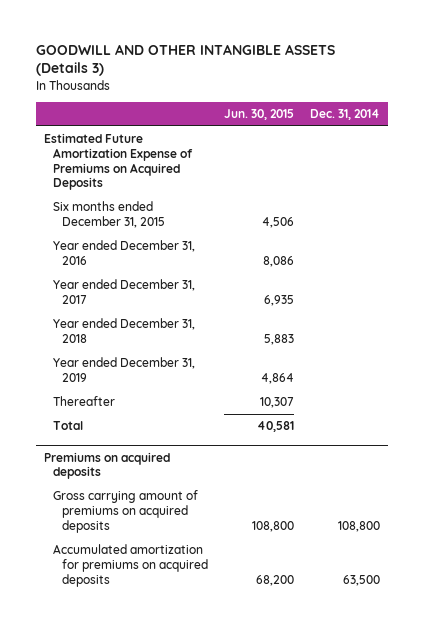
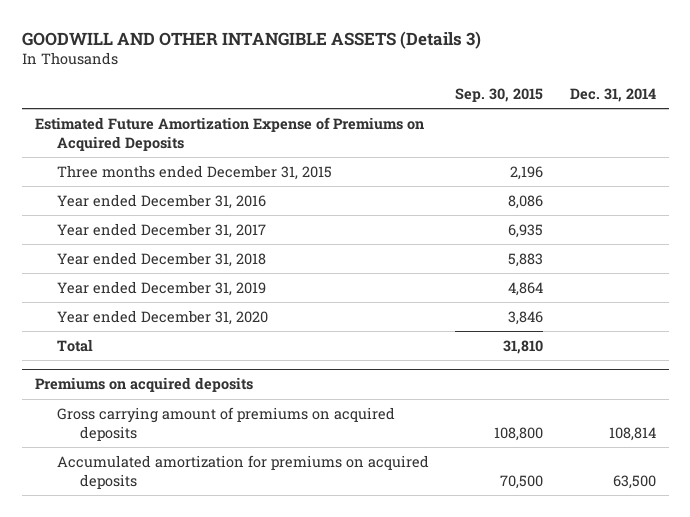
[224,108,295,120] Jun. 30, 2015 -> none
none -> [455,88,544,103] Sep. 30, 2015
[53,201,166,229] Six months ended December 31, 2015 -> [57,164,333,180] Three months ended December 31, 2015
[53,396,116,407] Thereafter -> [57,309,269,325] Year ended December 31, 2020
[337,520,380,532] 108,800 -> [608,426,656,441] 108,814

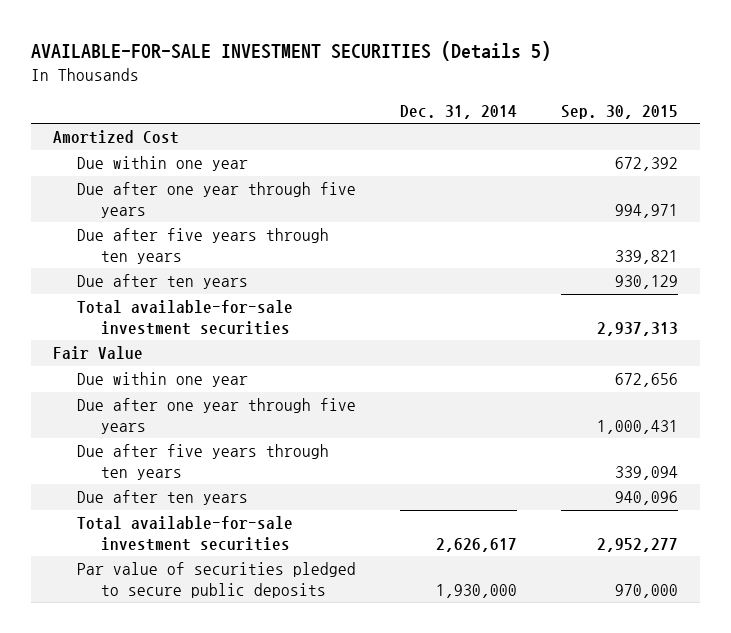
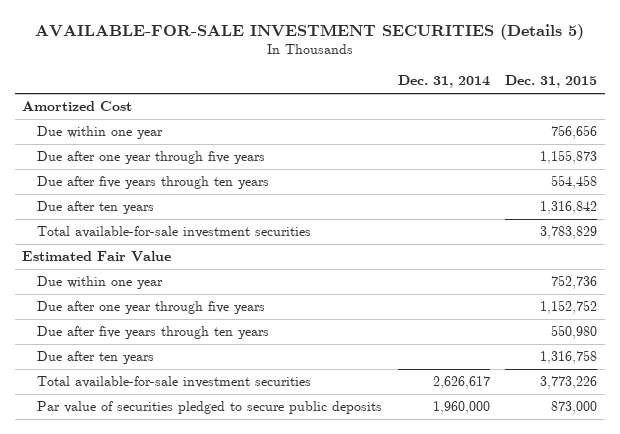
[561,104,679,119] Sep. 30, 2015 -> none
none -> [505,75,598,89] Dec. 31, 2015
[52,346,143,360] Fair Value -> [22,251,172,263] Estimated Fair Value
[436,583,518,598] 1,930,000 -> [432,401,490,415] 1,960,000

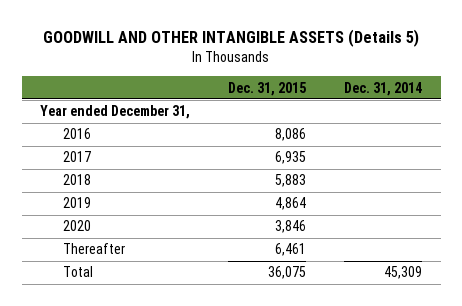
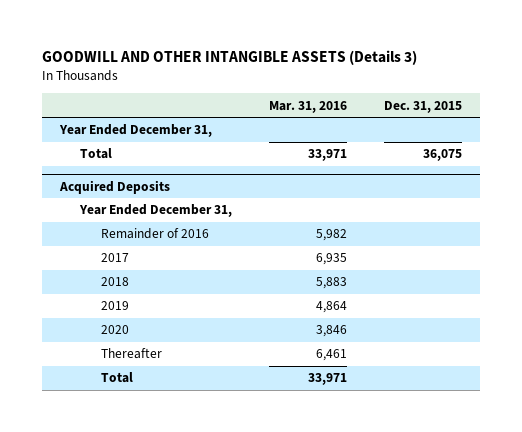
[43,29,420,48] GOODWILL AND OTHER INTANGIBLE ASSETS (Details 5) -> [41,50,417,66] GOODWILL AND OTHER INTANGIBLE ASSETS (Details 3)
[343,81,422,96] Dec. 31, 2014 -> none
none -> [269,100,348,113] Mar. 31, 2016
[62,128,91,140] 2016 -> none
[62,151,91,163] 2017 -> none
[62,174,91,186] 2018 -> none
[62,197,91,209] 2019 -> none
[62,220,91,232] 2020 -> none
[62,243,125,255] Thereafter -> none
[40,105,191,120] Year ended December 31, -> [58,124,212,138] Year Ended December 31,
none -> [58,179,170,194] Acquired Deposits
none -> [79,204,233,218] Year Ended December 31,
none -> [100,228,209,240] Remainder of 2016
none -> [100,253,129,263] 2017
none -> [100,277,129,287] 2018
none -> [100,301,129,311] 2019
none -> [100,325,129,335] 2020
none -> [100,348,162,360] Thereafter
none -> [100,372,133,384] Total

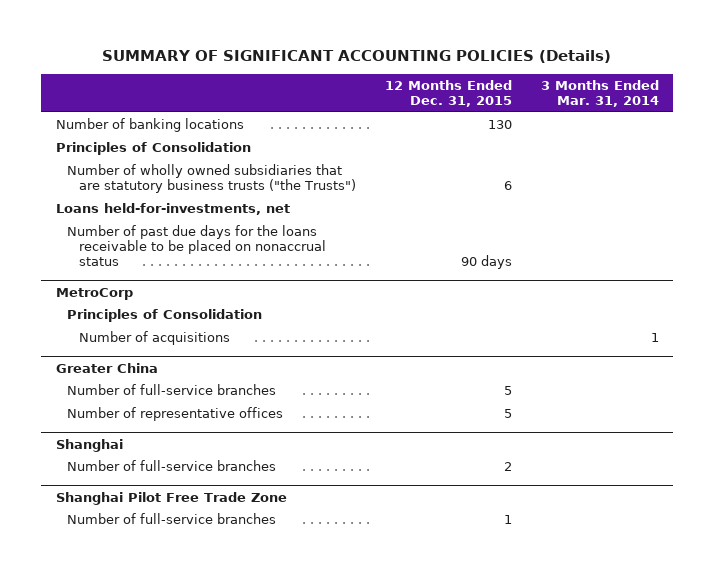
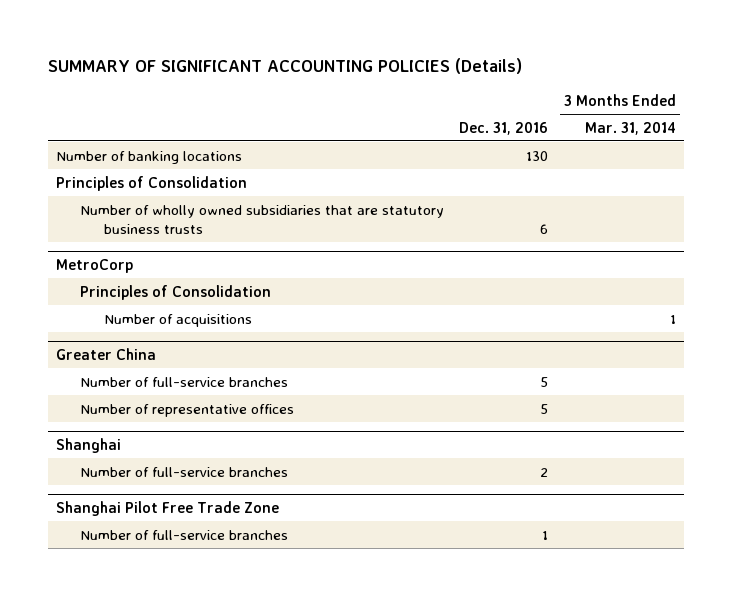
[384,80,512,108] 12 Months Ended Dec. 31, 2015 -> none
none -> [459,121,549,135] Dec. 31, 2016
[55,203,290,216] Loans held-for-investments, net -> none
[67,225,326,266] Number of past due days for the loans receivable to be placed on nonaccrual status -> none
[67,164,356,194] Number of wholly owned subsidiaries that are statutory business trusts ("the Trusts") -> [79,204,444,234] Number of wholly owned subsidiaries that are statutory business trusts

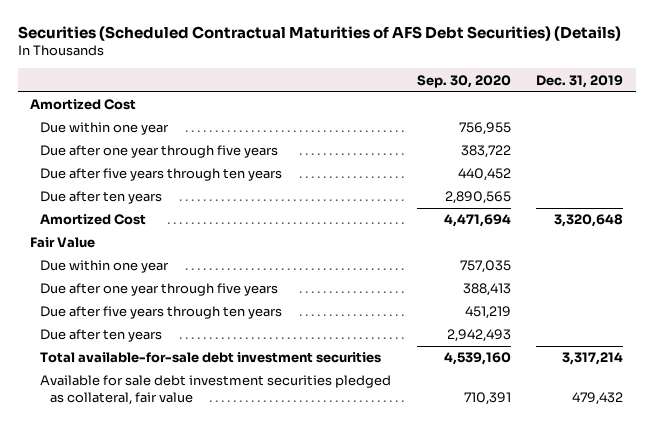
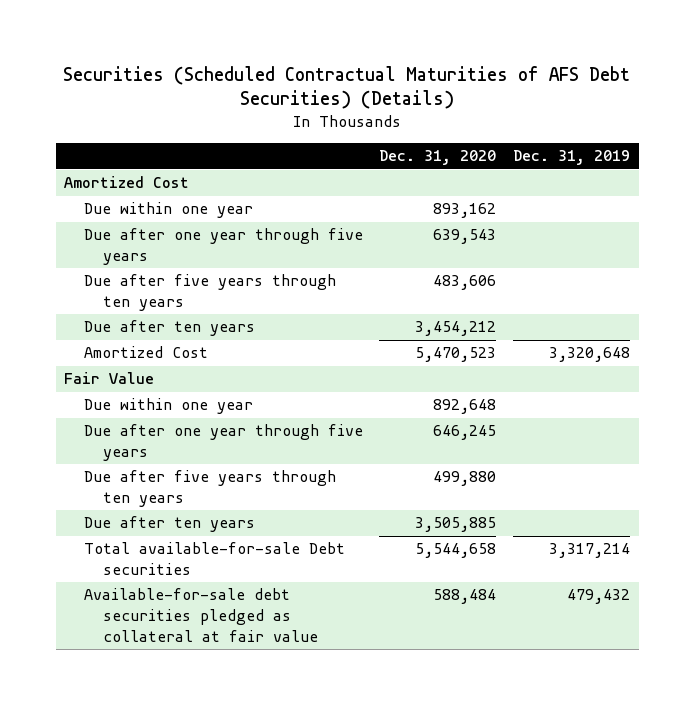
[416,74,511,88] Sep. 30, 2020 -> none
none -> [379,150,497,166] Dec. 31, 2020
[40,352,382,364] Total available-for-sale debt investment securities -> [83,542,345,576] Total available-for-sale Debt securities
[40,375,392,405] Available for sale debt investment securities pledged as collateral, fair value -> [83,588,318,642] Available-for-sale debt securities pledged as collateral at fair value

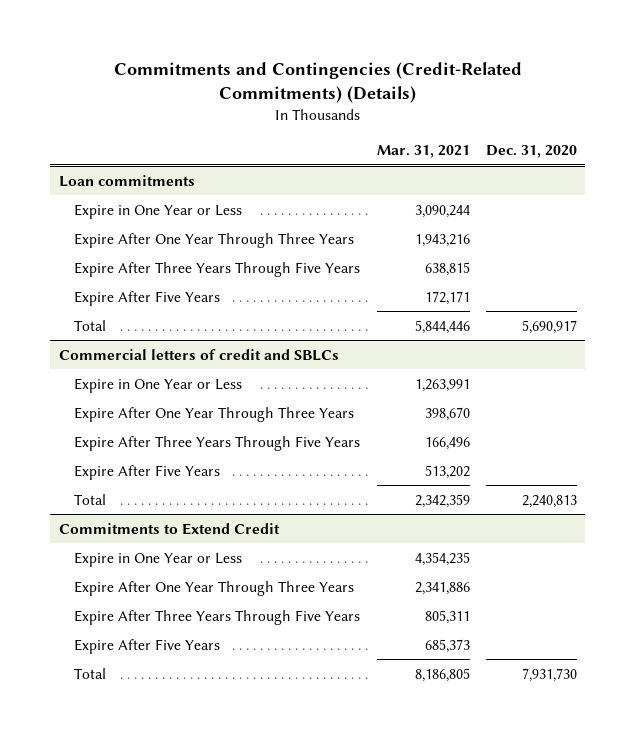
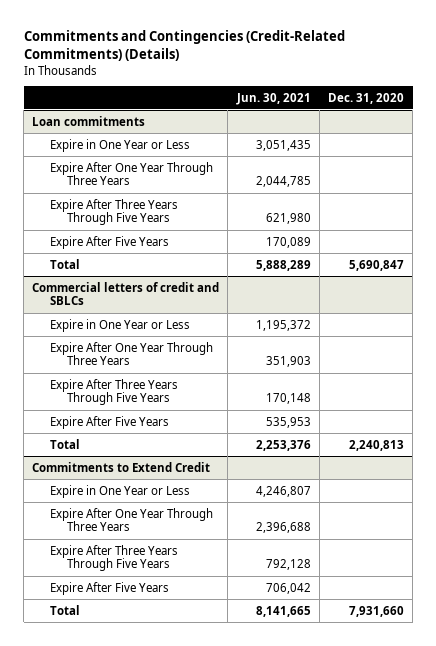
[376,145,470,159] Mar. 31, 2021 -> none
none -> [235,92,311,105] Jun. 30, 2021
[521,319,577,334] 5,690,917 -> [348,259,404,271] 5,690,847
[521,667,577,682] 7,931,730 -> [348,605,404,617] 7,931,660

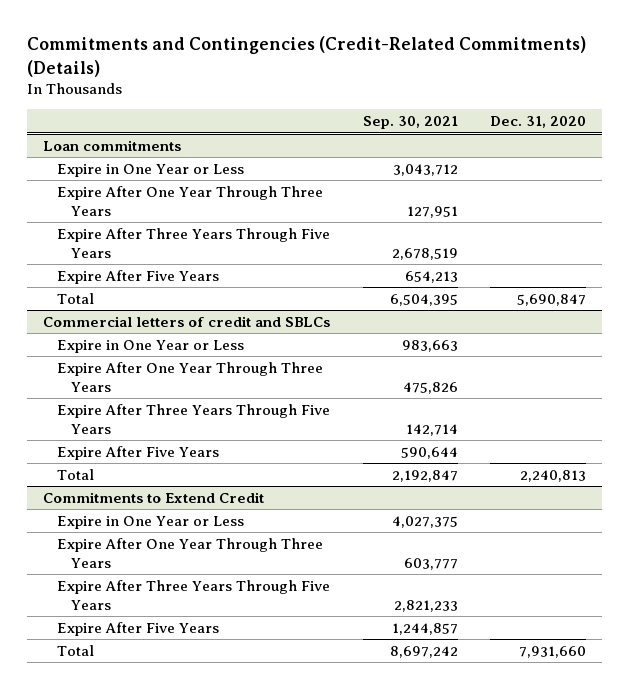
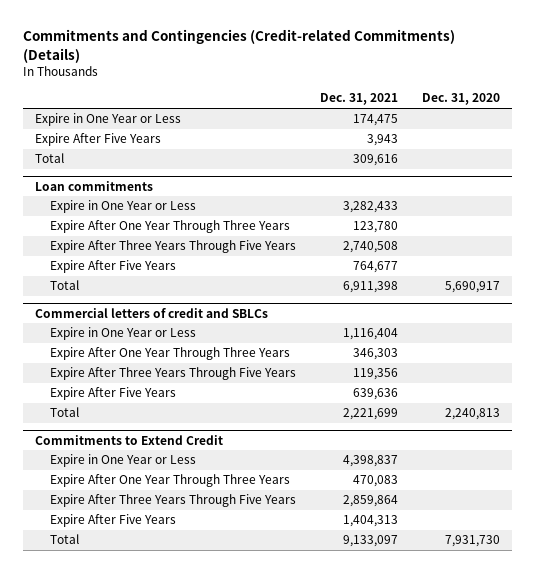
[26,36,586,77] Commitments and Contingencies (Credit-Related Commitments) (Details) -> [22,29,455,63] Commitments and Contingencies (Credit-related Commitments) (Details)
[362,116,458,130] Sep. 30, 2021 -> none
none -> [319,93,398,106] Dec. 31, 2021
none -> [35,113,182,127] Expire in One Year or Less
none -> [35,133,162,147] Expire After Five Years
none -> [35,153,65,164] Total
[516,293,586,306] 5,690,847 -> [445,281,501,294] 5,690,917
[518,645,586,658] 7,931,660 -> [445,535,501,548] 7,931,730

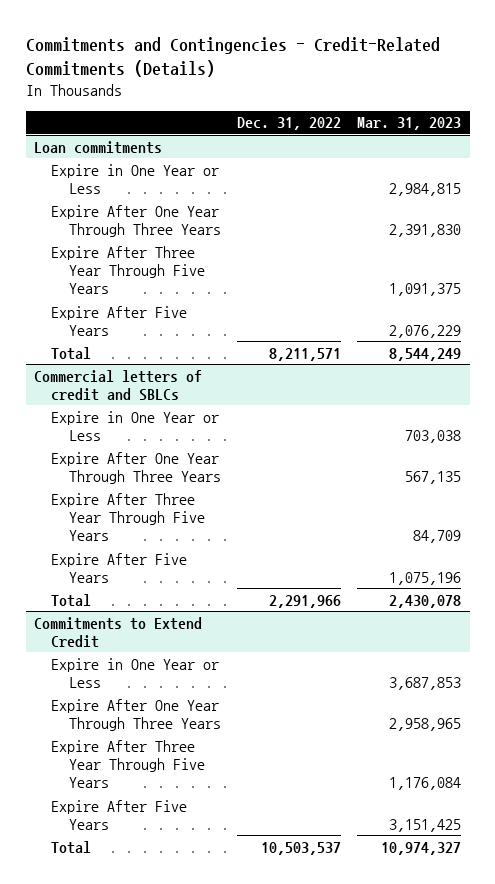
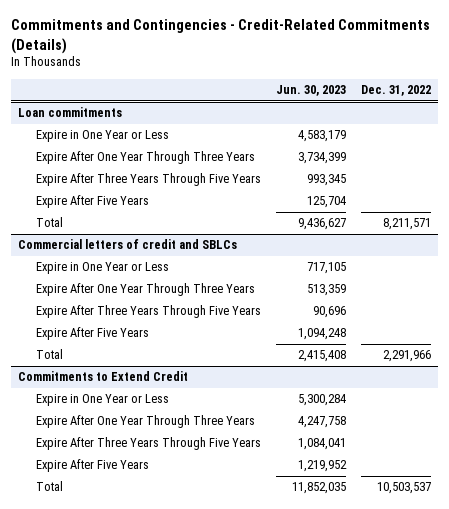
[357,117,462,131] Mar. 31, 2023 -> none
none -> [275,85,346,97] Jun. 30, 2023
[51,245,205,294] Expire After Three Year Through Five Years -> [36,173,262,187] Expire After Three Years Through Five Years
[51,492,205,541] Expire After Three Year Through Five Years -> [36,305,262,319] Expire After Three Years Through Five Years
[51,739,205,788] Expire After Three Year Through Five Years -> [36,437,262,451] Expire After Three Years Through Five Years

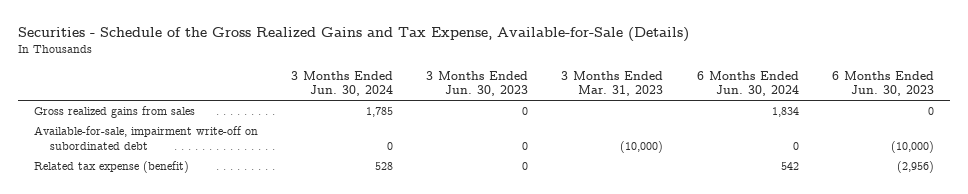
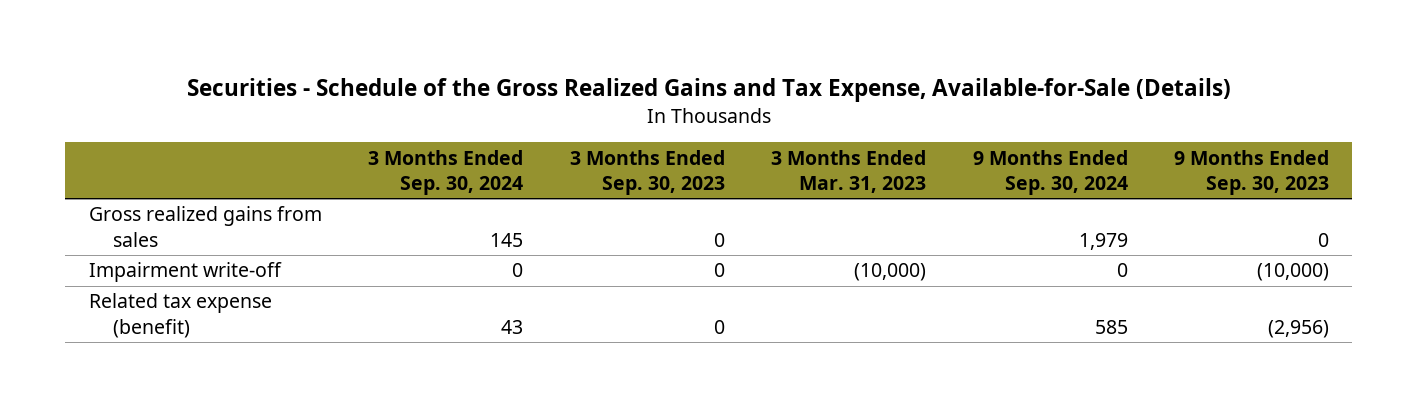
[291,70,394,97] 3 Months Ended Jun. 30, 2024 -> none
[426,70,529,97] 3 Months Ended Jun. 30, 2023 -> none
[696,70,799,97] 6 Months Ended Jun. 30, 2024 -> none
[831,70,934,97] 6 Months Ended Jun. 30, 2023 -> none
none -> [368,149,524,195] 3 Months Ended Sep. 30, 2024
none -> [569,149,725,195] 3 Months Ended Sep. 30, 2023
none -> [972,149,1128,195] 9 Months Ended Sep. 30, 2024
none -> [1174,149,1330,195] 9 Months Ended Sep. 30, 2023
[34,126,259,150] Available-for-sale, impairment write-off on subordinated debt -> [88,262,282,283] Impairment write-off

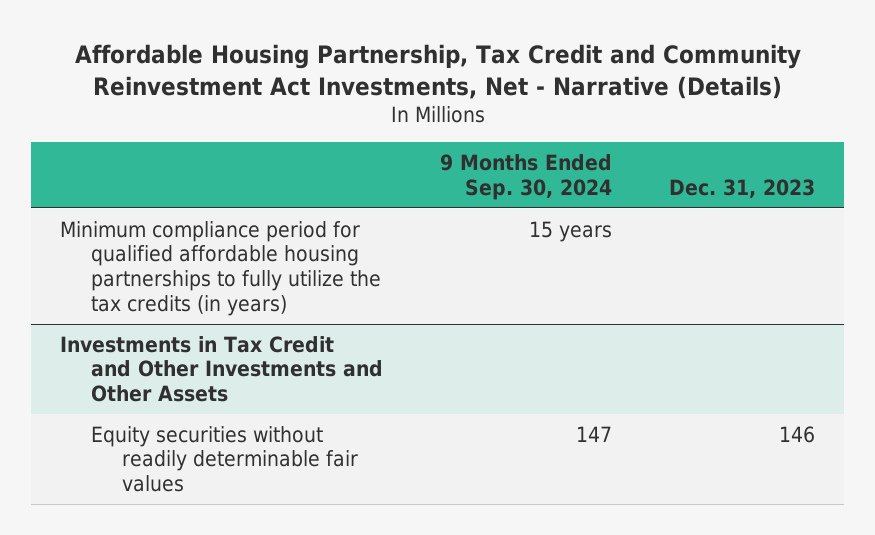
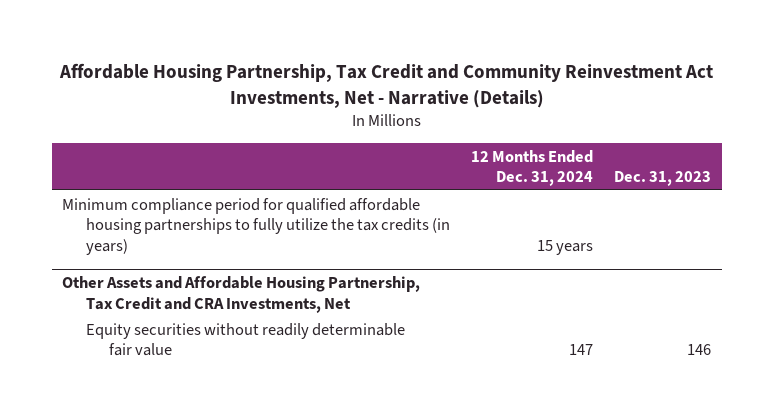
[440,154,613,200] 9 Months Ended Sep. 30, 2024 -> none
none -> [470,149,593,187] 12 Months Ended Dec. 31, 2024
[59,335,383,403] Investments in Tax Credit and Other Investments and Other Assets -> [62,275,421,313] Other Assets and Affordable Housing Partnership, Tax Credit and CRA Investments, Net
[90,425,359,493] Equity securities without readily determinable fair values -> [85,322,405,357] Equity securities without readily determinable fair value

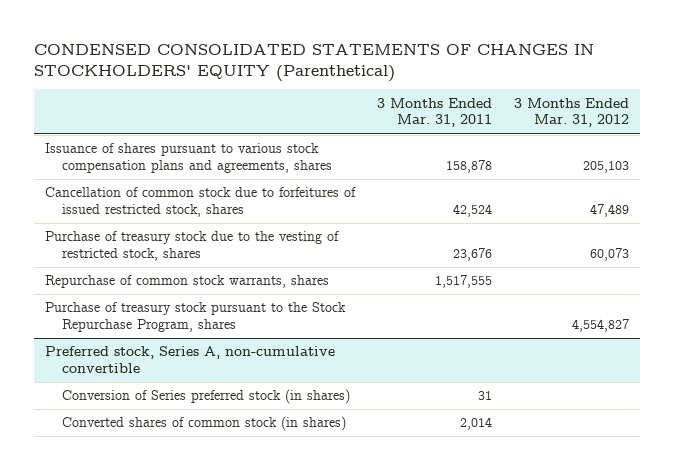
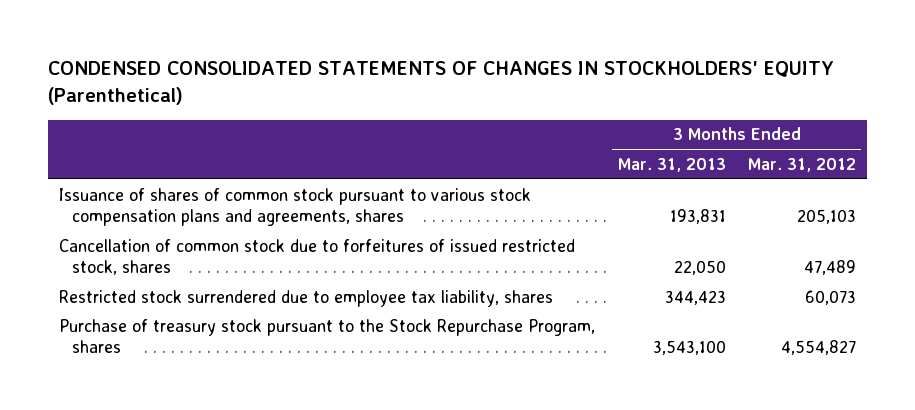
[376,97,492,128] 3 Months Ended Mar. 31, 2011 -> none
none -> [617,157,726,172] Mar. 31, 2013
[44,143,332,174] Issuance of shares pursuant to various stock compensation plans and agreements, shares -> [59,187,532,227] Issuance of shares of common stock pursuant to various stock compensation plans and agreements, shares
[44,275,329,289] Repurchase of common stock warrants, shares -> none
[44,231,339,262] Purchase of treasury stock due to the vesting of restricted stock, shares -> [59,289,554,307] Restricted stock surrendered due to employee tax liability, shares
[44,346,335,374] Preferred stock, Series A, non-cumulative convertible -> none
[61,389,350,405] Conversion of Series preferred stock (in shares) -> none
[61,416,346,432] Converted shares of common stock (in shares) -> none

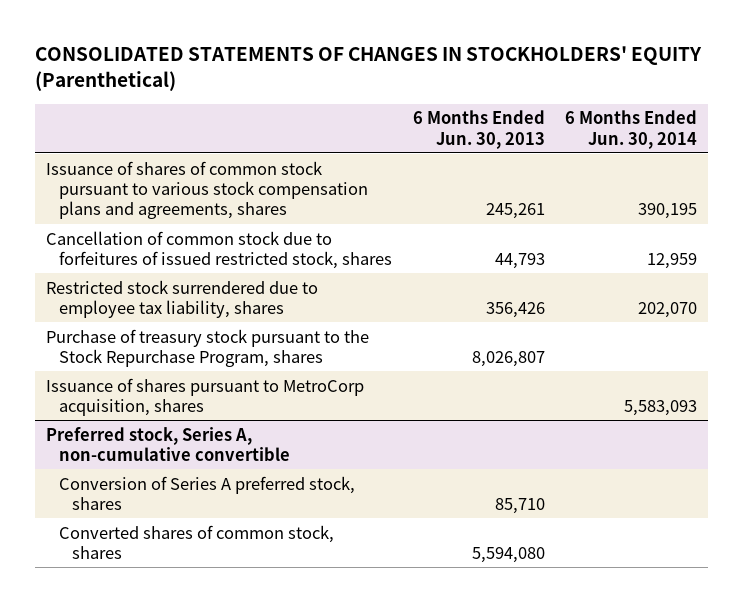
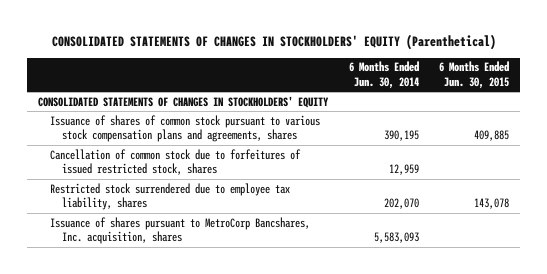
[412,110,545,149] 6 Months Ended Jun. 30, 2013 -> none
none -> [439,61,510,89] 6 Months Ended Jun. 30, 2015
none -> [37,95,329,108] CONSOLIDATED STATEMENTS OF CHANGES IN STOCKHOLDERS' EQUITY
[45,328,369,367] Purchase of treasury stock pursuant to the Stock Repurchase Program, shares -> none
[45,426,290,461] Preferred stock, Series A, non-cumulative convertible -> none
[58,475,355,510] Conversion of Series A preferred stock, shares -> none
[58,524,334,559] Converted shares of common stock, shares -> none
[45,377,364,416] Issuance of shares pursuant to MetroCorp acquisition, shares -> [50,216,311,245] Issuance of shares pursuant to MetroCorp Bancshares, Inc. acquisition, shares

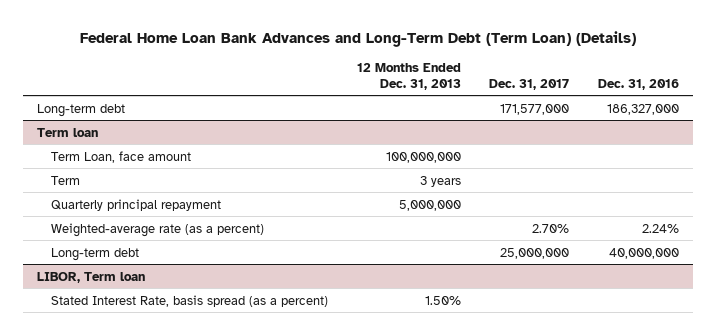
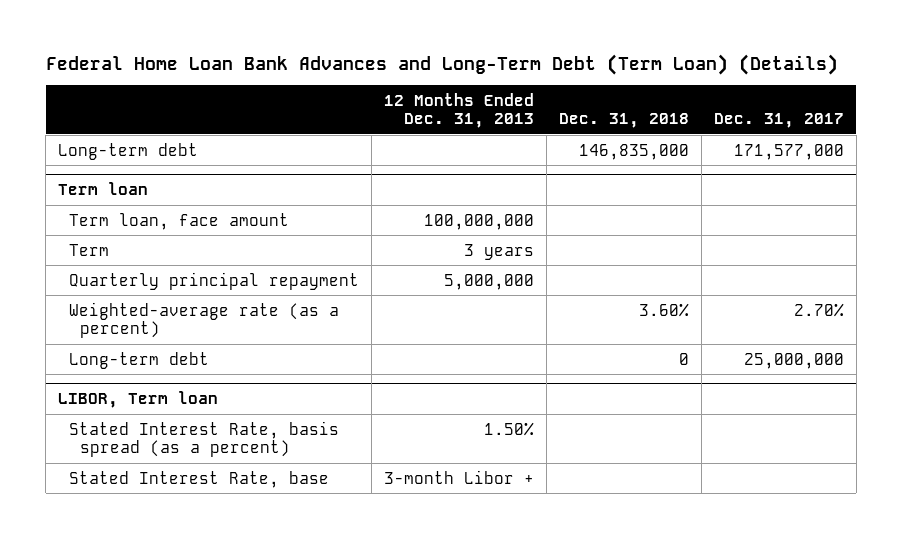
[597,78,679,90] Dec. 31, 2016 -> none
none -> [558,113,689,129] Dec. 31, 2018
[50,150,191,163] Term Loan, face amount -> [69,212,290,230] Term loan, face amount
none -> [69,470,330,488] Stated Interest Rate, base

